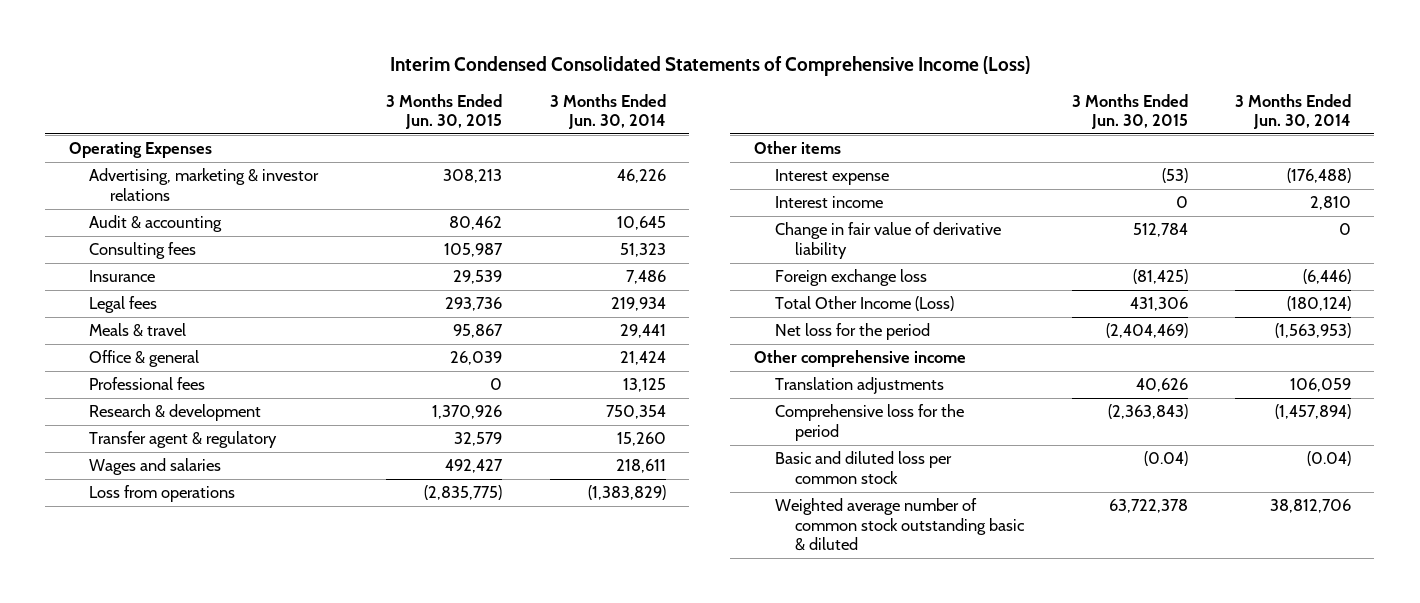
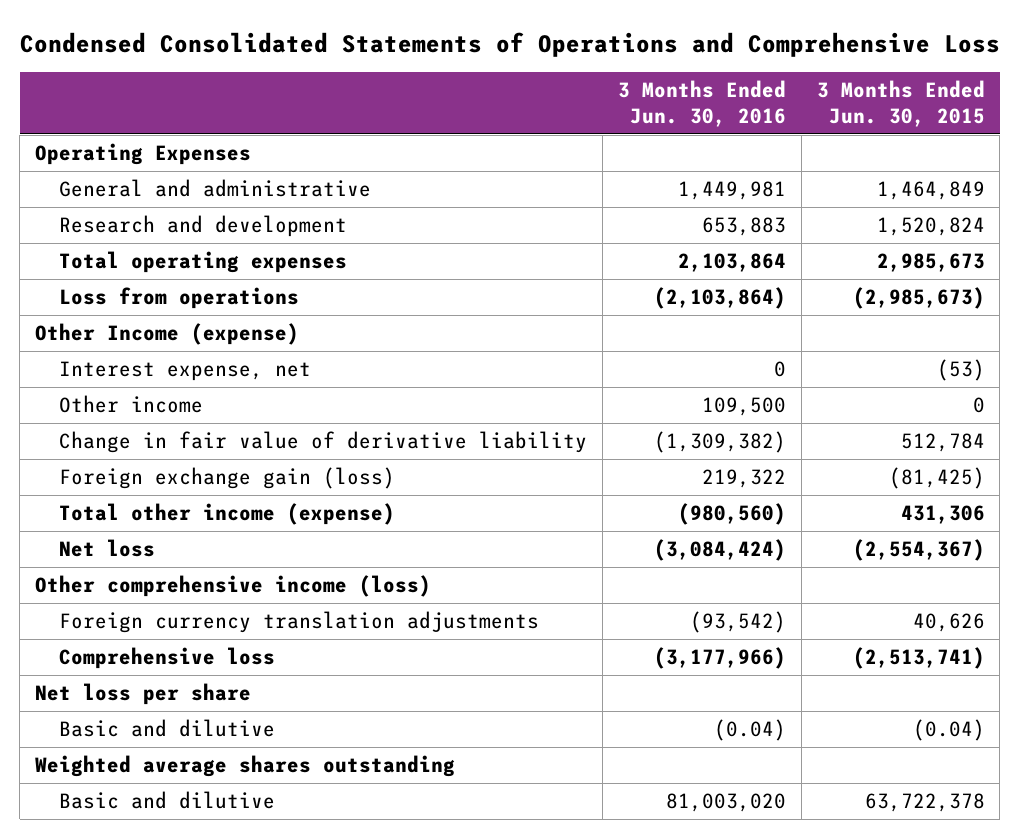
[389,55,1030,76] Interim Condensed Consolidated Statements of Comprehensive Income (Loss) -> [19,31,1000,57] Condensed Consolidated Statements of Operations and Comprehensive Loss
[549,93,666,130] 3 Months Ended Jun. 30, 2014 -> none
none -> [618,80,787,128] 3 Months Ended Jun. 30, 2016
[89,168,320,201] Advertising, marketing & investor relations -> none
[89,215,223,233] Audit & accounting -> none
[89,242,197,260] Consulting fees -> none
[89,270,156,283] Insurance -> none
[89,296,158,314] Legal fees -> none
[89,323,187,338] Meals & travel -> none
[89,377,206,391] Professional fees -> none
[89,431,278,449] Transfer agent & regulatory -> none
[89,458,222,476] Wages and salaries -> none
[89,350,200,368] Office & general -> [59,179,372,198] General and administrative
[450,351,503,366] 26,039 -> [876,181,985,201] 1,464,849
[89,404,262,422] Research & development -> [59,215,348,238] Research and development
[432,405,503,420] 1,370,926 -> [876,217,985,237] 1,520,824
none -> [59,251,348,274] Total operating expenses
[424,485,503,501] (2,835,775) -> [852,287,985,310] (2,985,673)
[754,141,842,155] Other items -> [34,323,299,346] Other Income (expense)
[774,169,889,186] Interest expense -> [59,361,312,382] Interest expense, net
[774,196,883,209] Interest income -> [59,395,204,414] Other income
[774,269,927,287] Foreign exchange loss -> [59,467,396,490] Foreign exchange gain (loss)
[774,296,954,312] Total Other Income (Loss) -> [59,503,396,526] Total other income (expense)
[774,323,930,341] Net loss for the period -> [59,539,156,558] Net loss
[1105,323,1188,339] (2,404,469) -> [852,539,985,562] (2,554,367)
[754,350,967,368] Other comprehensive income -> [34,575,431,598] Other comprehensive income (loss)
[774,377,944,395] Translation adjustments -> [59,611,540,634] Foreign currency translation adjustments
[774,404,964,441] Comprehensive loss for the period -> [59,647,276,670] Comprehensive loss
[1107,404,1188,420] (2,363,843) -> [852,647,985,670] (2,513,741)
none -> [34,683,251,706] Net loss per share
[774,451,952,484] Basic and diluted loss per common stock -> [59,719,276,738] Basic and dilutive
none -> [34,755,455,778] Weighted average shares outstanding
[774,498,1026,552] Weighted average number of common stock outstanding basic & diluted -> [59,791,276,810] Basic and dilutive

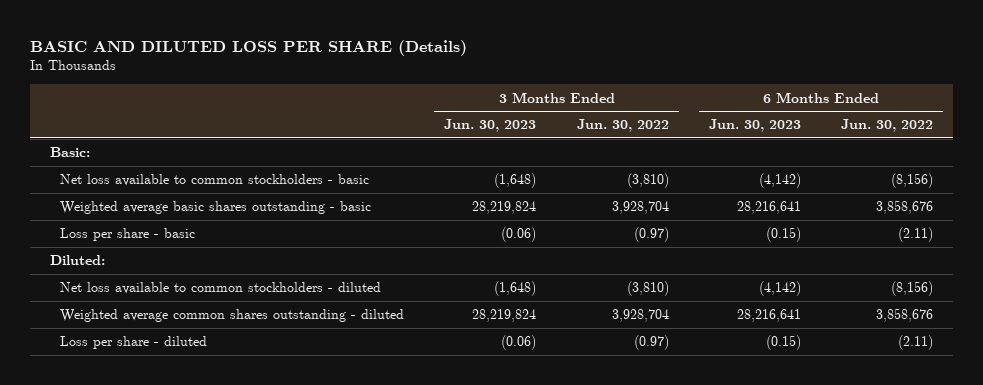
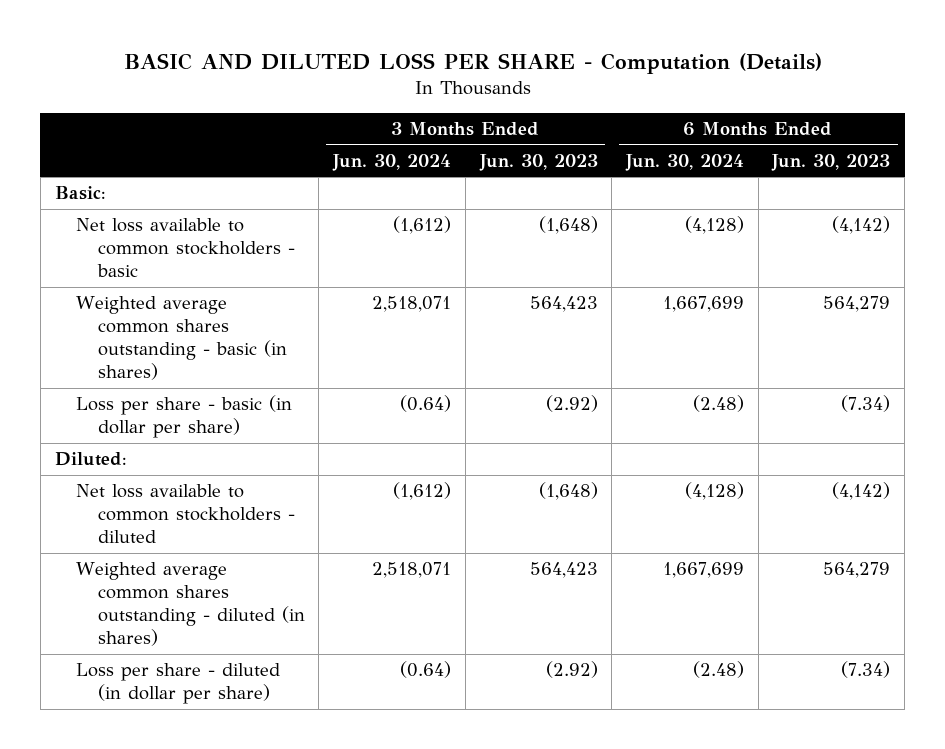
[29,39,467,56] BASIC AND DILUTED LOSS PER SHARE (Details) -> [123,53,822,75] BASIC AND DILUTED LOSS PER SHARE - Computation (Details)
[576,119,669,133] Jun. 30, 2022 -> none
[841,119,934,133] Jun. 30, 2022 -> none
none -> [332,153,452,171] Jun. 30, 2024
none -> [625,153,745,171] Jun. 30, 2024
[60,201,372,215] Weighted average basic shares outstanding - basic -> [76,296,287,381] Weighted average common shares outstanding - basic (in shares)
[472,201,537,215] 28,219,824 -> [529,296,598,313] 564,423
[736,201,801,215] 28,216,641 -> [823,296,891,313] 564,279
[60,228,196,242] Loss per share - basic -> [76,395,293,439] Loss per share - basic (in dollar per share)
[501,227,537,243] (0.06) -> [545,395,598,413] (2.92)
[765,227,801,243] (0.15) -> [841,395,891,413] (7.34)
[60,309,405,323] Weighted average common shares outstanding - diluted -> [76,562,305,647] Weighted average common shares outstanding - diluted (in shares)
[472,309,537,323] 28,219,824 -> [529,562,598,579] 564,423
[736,309,801,323] 28,216,641 -> [823,562,891,579] 564,279
[60,336,208,350] Loss per share - diluted -> [76,663,281,705] Loss per share - diluted (in dollar per share)
[501,335,537,351] (0.06) -> [545,661,598,679] (2.92)
[765,335,801,351] (0.15) -> [841,661,891,679] (7.34)

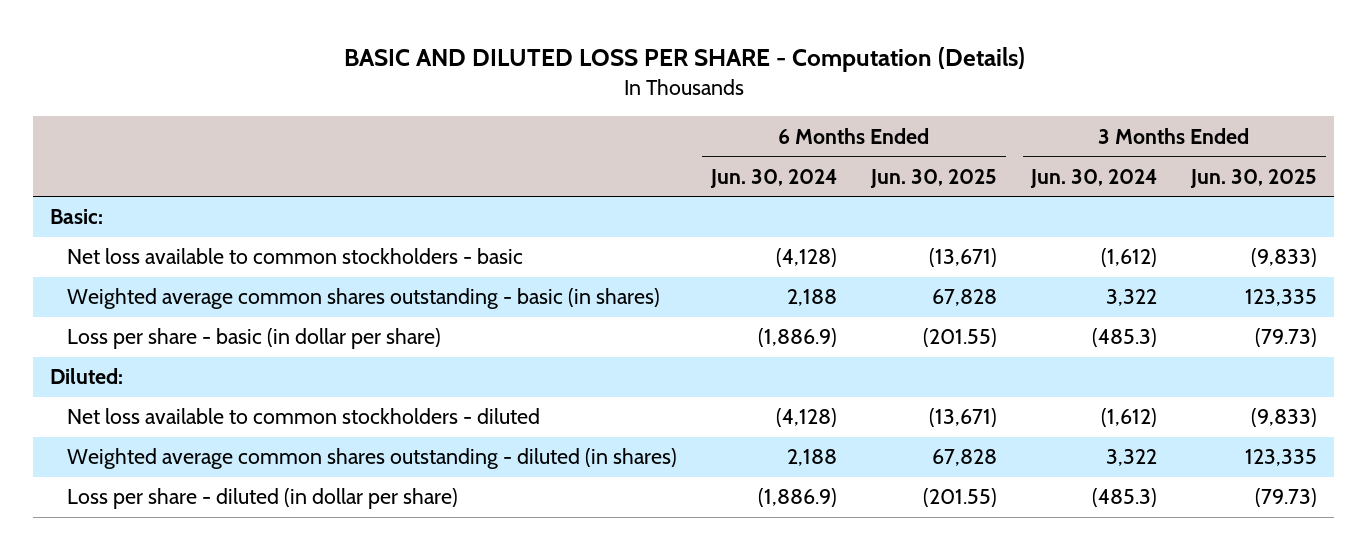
[478,153,598,171] Jun. 30, 2023 -> none
[771,153,891,171] Jun. 30, 2023 -> none
none -> [870,168,998,188] Jun. 30, 2025
none -> [1190,168,1318,188] Jun. 30, 2025
[372,296,452,313] 2,518,071 -> [1106,289,1158,307] 3,322
[663,296,745,313] 1,667,699 -> [786,289,837,307] 2,188
[400,395,452,413] (0.64) -> [1092,328,1158,348] (485.3)
[693,395,745,413] (2.48) -> [757,328,837,348] (1,886.9)
[372,562,452,579] 2,518,071 -> [1106,449,1158,467] 3,322
[663,562,745,579] 1,667,699 -> [786,449,837,467] 2,188
[400,661,452,679] (0.64) -> [1092,488,1158,508] (485.3)
[693,661,745,679] (2.48) -> [757,488,837,508] (1,886.9)

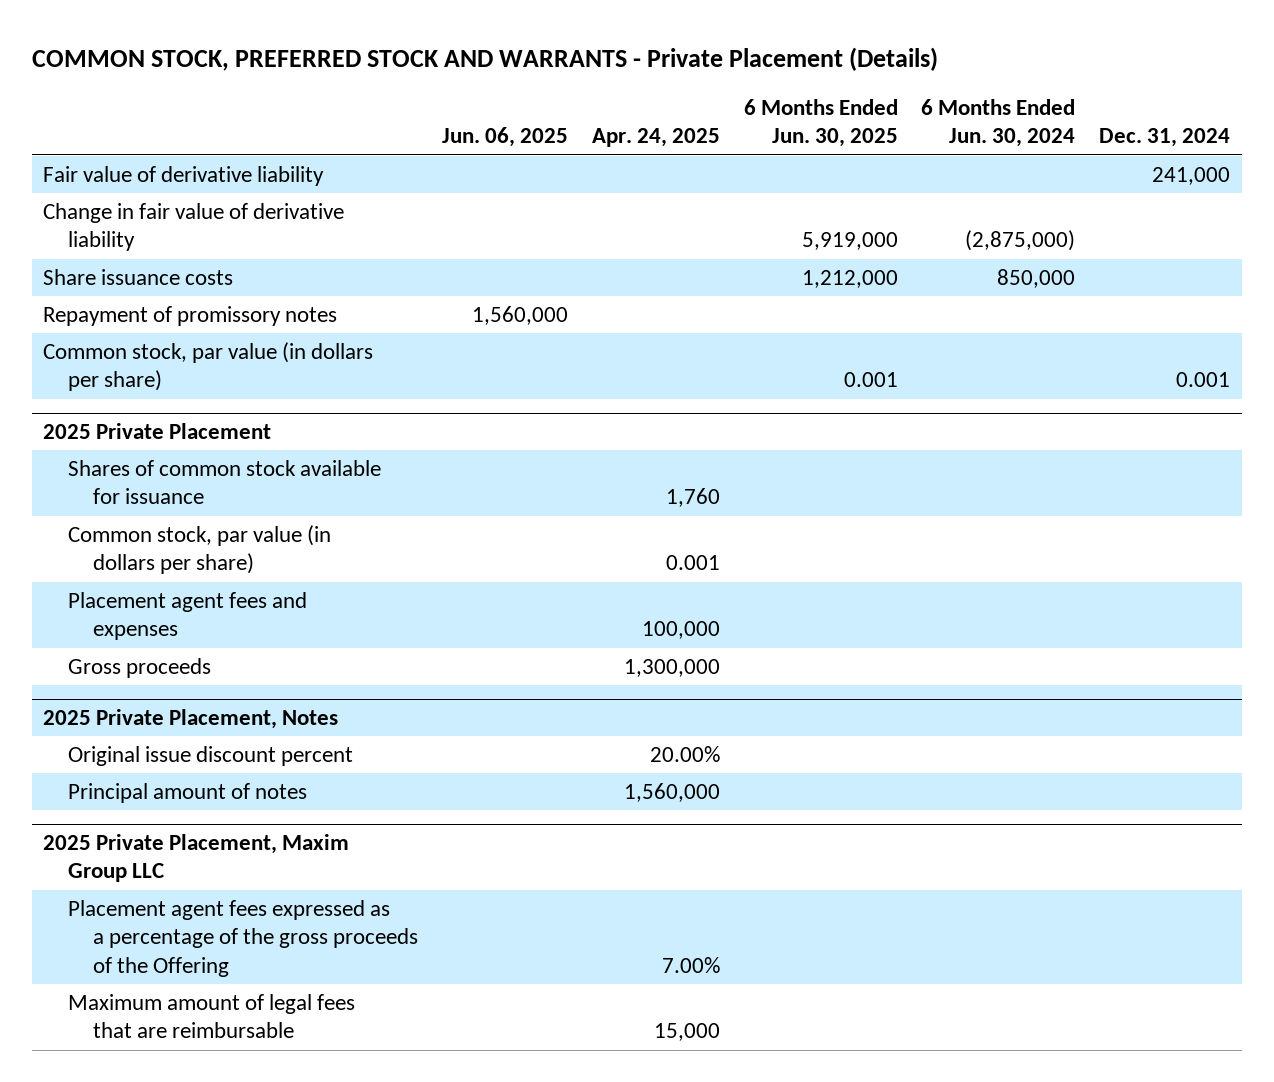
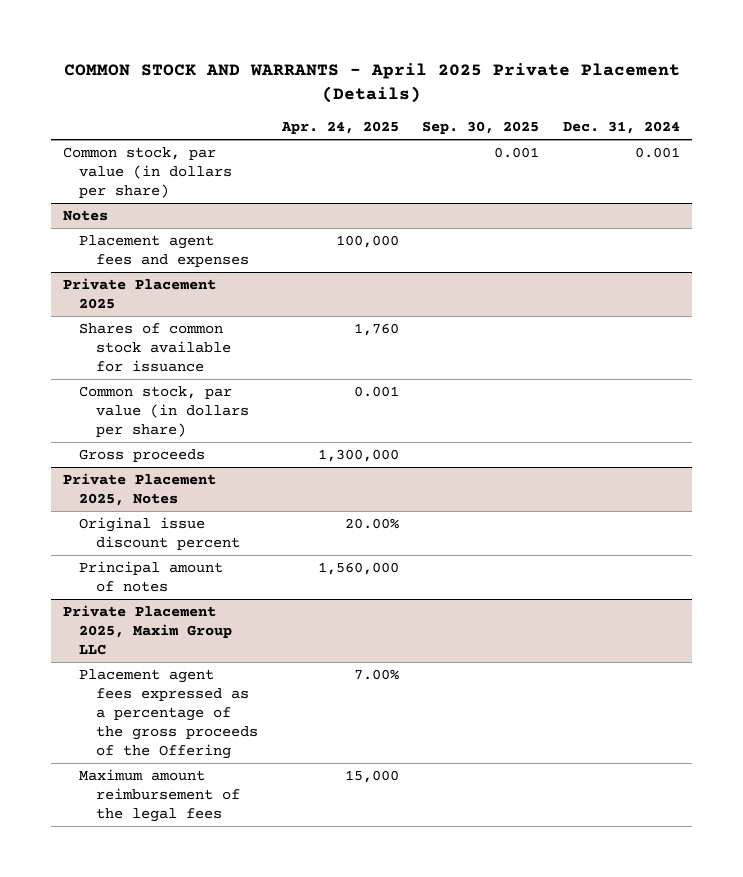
[31,46,938,71] COMMON STOCK, PREFERRED STOCK AND WARRANTS - Private Placement (Details) -> [63,62,680,104] COMMON STOCK AND WARRANTS - April 2025 Private Placement (Details)
[442,127,569,148] Jun. 06, 2025 -> none
[743,99,898,148] 6 Months Ended Jun. 30, 2025 -> none
[921,99,1076,148] 6 Months Ended Jun. 30, 2024 -> none
none -> [422,121,540,135] Sep. 30, 2025
[43,165,325,186] Fair value of derivative liability -> none
[43,202,345,252] Change in fair value of derivative liability -> none
[43,268,234,285] Share issuance costs -> none
[43,305,338,326] Repayment of promissory notes -> none
none -> [62,209,108,221] Notes
none -> [79,234,249,267] Placement agent fees and expenses
[43,423,272,440] 2025 Private Placement -> [62,277,216,309] Private Placement 2025
[68,591,308,641] Placement agent fees and expenses -> none
[43,709,339,730] 2025 Private Placement, Notes -> [62,472,216,506] Private Placement 2025, Notes
[43,834,350,883] 2025 Private Placement, Maxim Group LLC -> [62,604,233,656] Private Placement 2025, Maxim Group LLC
[68,993,356,1039] Maximum amount of legal fees that are reimbursable -> [79,768,240,823] Maximum amount reimbursement of the legal fees

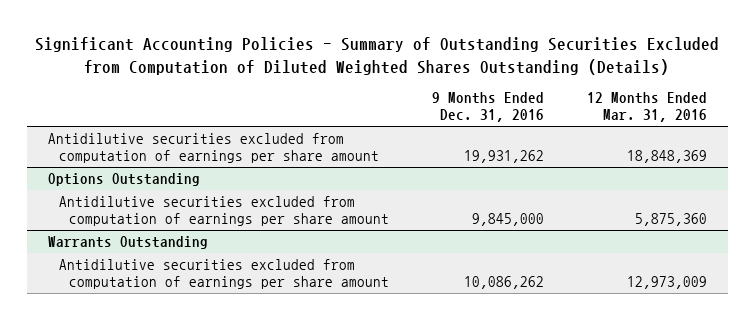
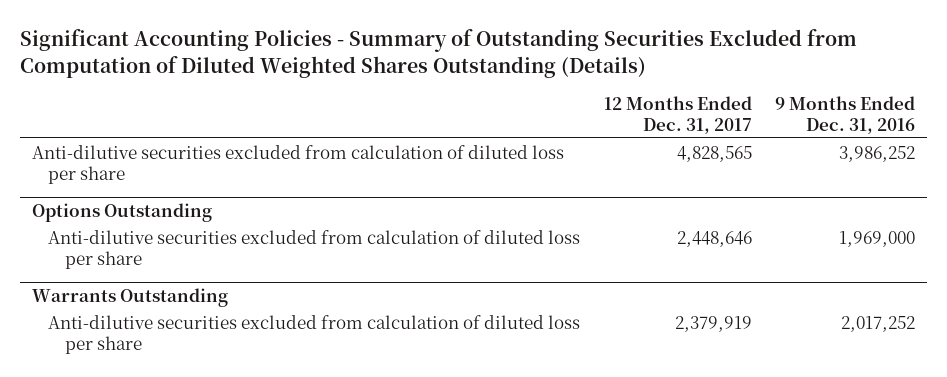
[586,92,707,123] 12 Months Ended Mar. 31, 2016 -> none
none -> [603,95,752,134] 12 Months Ended Dec. 31, 2017
[48,133,379,164] Antidilutive securities excluded from computation of earnings per share amount -> [31,144,564,184] Anti-dilutive securities excluded from calculation of diluted loss per share
[463,150,544,164] 19,931,262 -> [839,145,916,162] 3,986,252
[58,196,389,227] Antidilutive securities excluded from computation of earnings per share amount -> [48,229,581,269] Anti-dilutive securities excluded from calculation of diluted loss per share
[471,213,544,227] 9,845,000 -> [839,230,916,247] 1,969,000
[58,259,389,290] Antidilutive securities excluded from computation of earnings per share amount -> [48,314,581,354] Anti-dilutive securities excluded from calculation of diluted loss per share
[463,276,544,290] 10,086,262 -> [841,315,916,332] 2,017,252

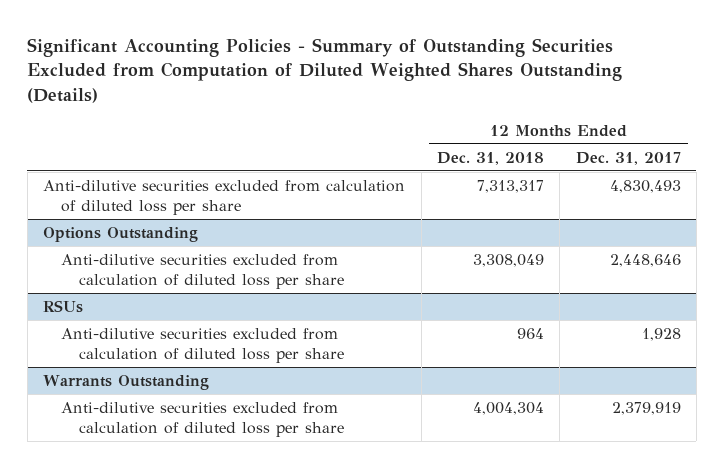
[775,95,916,134] 9 Months Ended Dec. 31, 2016 -> none
none -> [436,151,544,165] Dec. 31, 2018
[676,145,752,162] 4,828,565 -> [609,179,681,193] 4,830,493
none -> [43,299,84,313] RSUs
none -> [61,327,345,363] Anti-dilutive securities excluded from calculation of diluted loss per share

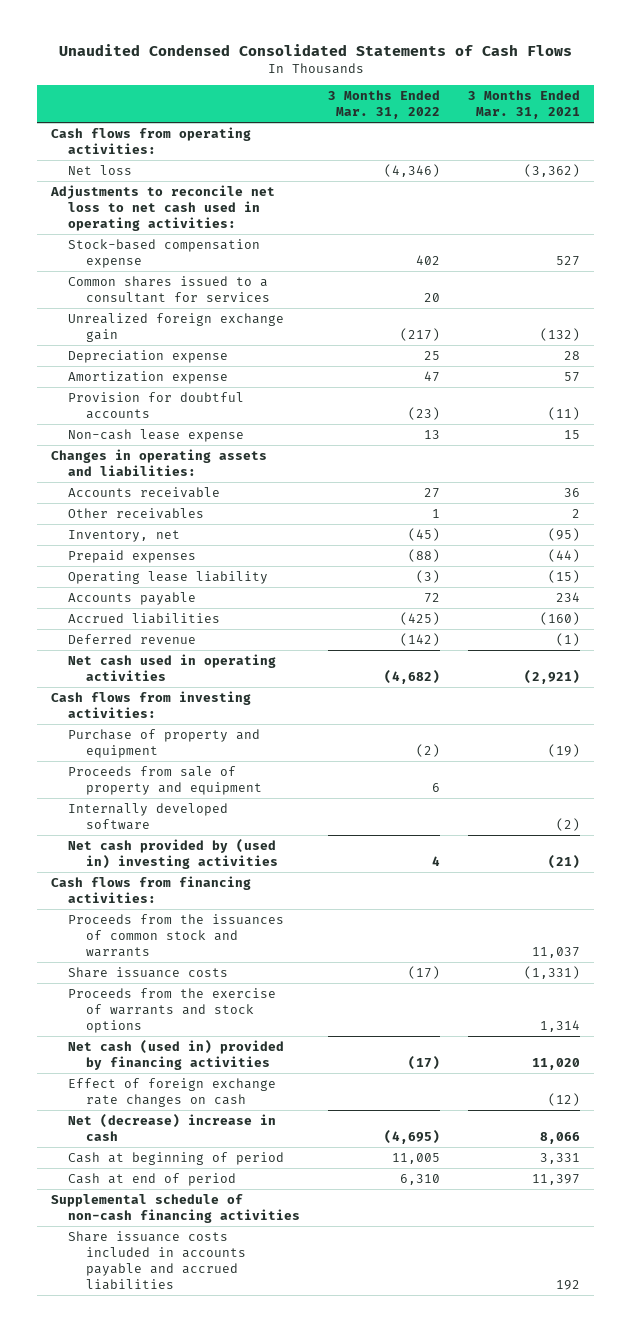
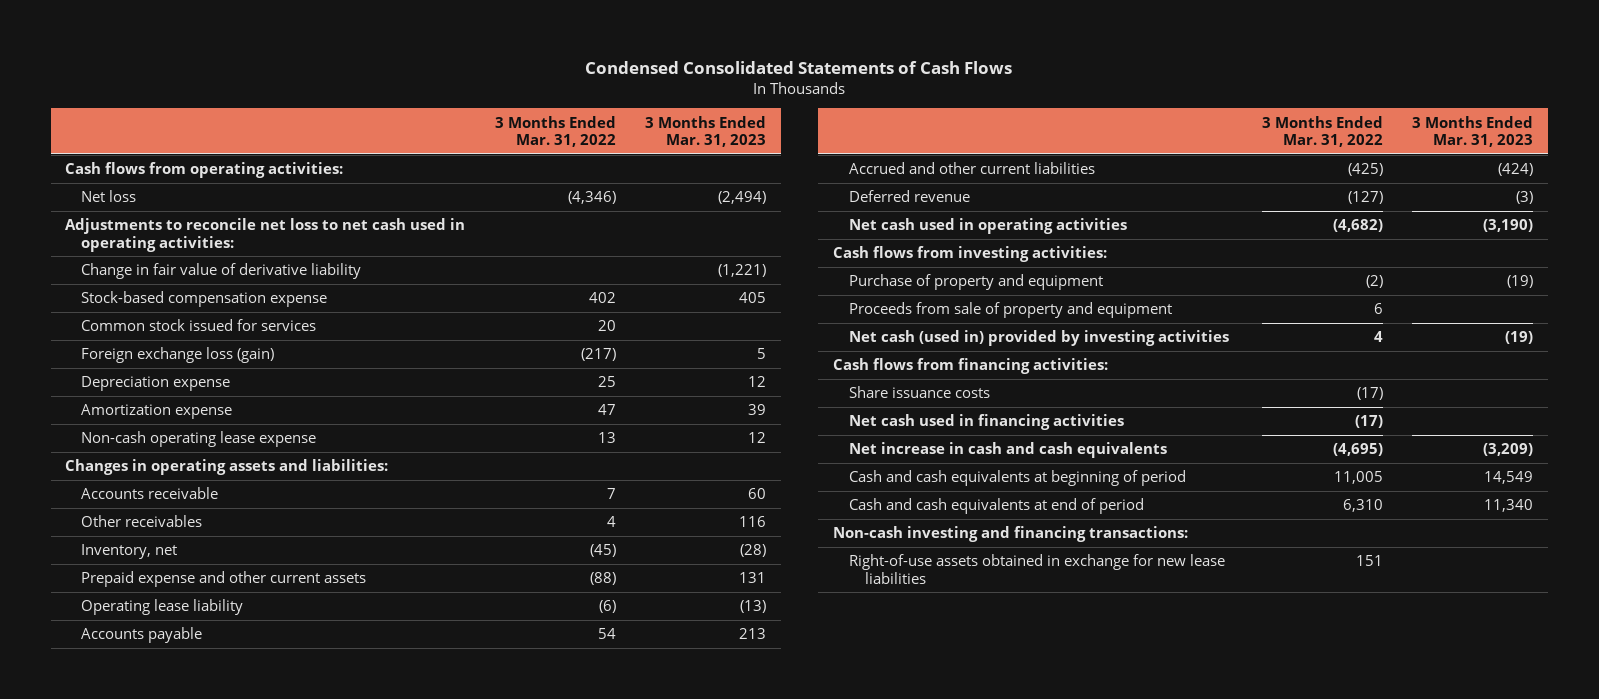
[58,43,572,56] Unaudited Condensed Consolidated Statements of Cash Flows -> [585,60,1013,74] Condensed Consolidated Statements of Cash Flows
[468,90,581,120] 3 Months Ended Mar. 31, 2021 -> none
none -> [645,115,767,148] 3 Months Ended Mar. 31, 2023
none -> [81,263,362,280] Change in fair value of derivative liability
[68,275,271,303] Common shares issued to a consultant for services -> none
none -> [81,319,317,332] Common stock issued for services
[68,312,285,342] Unrealized foreign exchange gain -> [81,347,275,364] Foreign exchange loss (gain)
[68,391,245,419] Provision for doubtful accounts -> none
[68,428,245,442] Non-cash lease expense -> [81,431,317,448] Non-cash operating lease expense
[424,487,441,498] 27 -> [606,488,616,500] 7
[432,508,441,518] 1 -> [606,516,616,528] 4
[68,549,197,563] Prepaid expenses -> none
none -> [81,571,367,588] Prepaid expense and other current assets
[416,569,441,583] (3) -> [598,600,616,614] (6)
[424,592,441,603] 72 -> [597,628,616,640] 54
[68,612,221,624] Accrued liabilities -> [848,162,1095,175] Accrued and other current liabilities
[400,632,441,646] (142) -> [1347,191,1383,205] (127)
[68,802,229,830] Internally developed software -> none
[68,838,279,869] Net cash provided by (used in) investing activities -> [848,330,1229,347] Net cash (used in) provided by investing activities
[68,913,285,957] Proceeds from the issuances of common stock and warrants -> none
[68,987,277,1033] Proceeds from the exercise of warrants and stock options -> none
[68,1077,277,1107] Effect of foreign exchange rate changes on cash -> none
[68,1230,247,1290] Share issuance costs included in accounts payable and accrued liabilities -> none
[68,1039,285,1070] Net cash (used in) provided by financing activities -> [848,414,1124,431] Net cash used in financing activities
[68,1113,277,1141] Net (decrease) increase in cash -> [848,442,1167,459] Net increase in cash and cash equivalents
[68,1151,285,1165] Cash at beginning of period -> [848,470,1186,487] Cash and cash equivalents at beginning of period
[68,1172,237,1186] Cash at end of period -> [848,498,1144,515] Cash and cash equivalents at end of period
[50,1193,301,1223] Supplemental schedule of non-cash financing activities -> [832,526,1188,543] Non-cash investing and financing transactions:
none -> [848,554,1225,584] Right-of-use assets obtained in exchange for new lease liabilities

